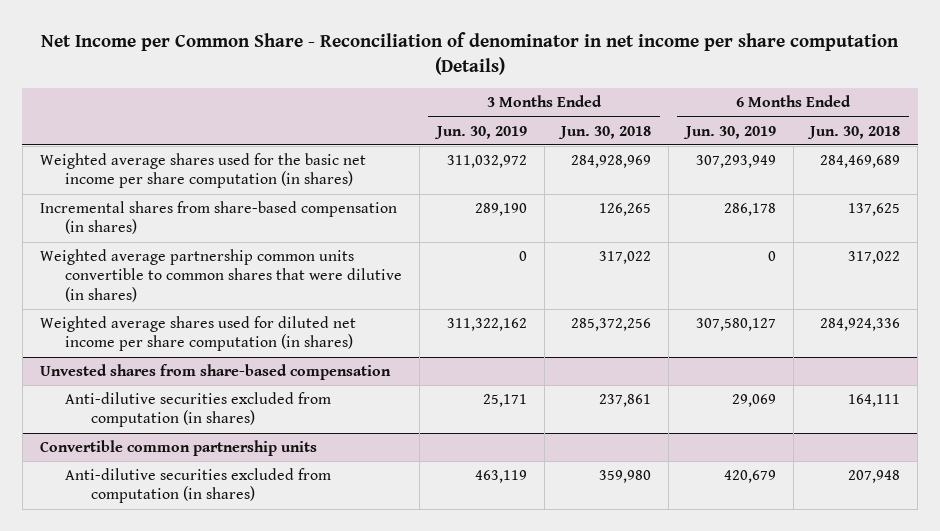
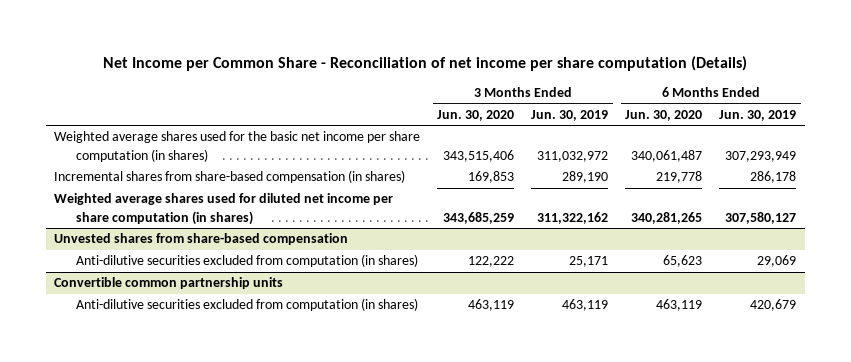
[40,32,899,76] Net Income per Common Share - Reconciliation of denominator in net income per share computation (Details) -> [103,55,748,71] Net Income per Common Share - Reconciliation of net income per share computation (Details)
[558,125,652,139] Jun. 30, 2018 -> none
[807,125,901,139] Jun. 30, 2018 -> none
none -> [437,110,515,122] Jun. 30, 2020
none -> [625,110,703,122] Jun. 30, 2020
[39,249,403,302] Weighted average partnership common units convertible to common shares that were dilutive (in shares) -> none

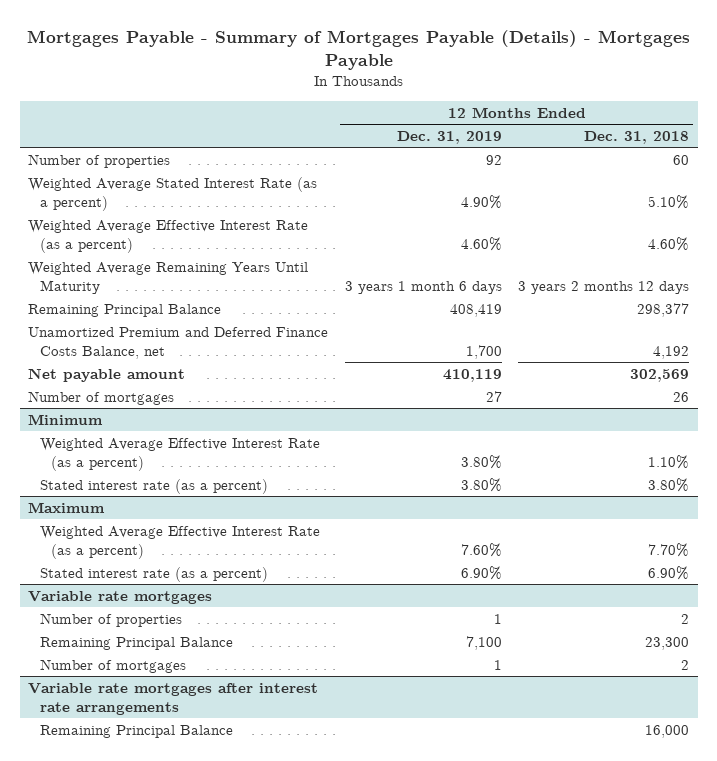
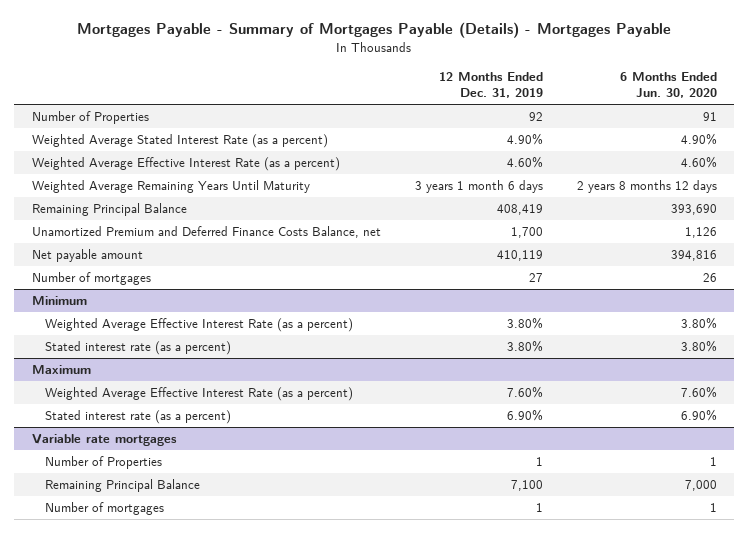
[584,130,690,144] Dec. 31, 2018 -> none
none -> [620,71,718,99] 6 Months Ended Jun. 30, 2020
[27,153,170,168] Number of properties -> [31,110,149,124] Number of Properties
[39,612,182,627] Number of properties -> [45,455,163,469] Number of Properties
[27,682,318,715] Variable rate mortgages after interest rate arrangements -> none
[39,724,233,738] Remaining Principal Balance -> none

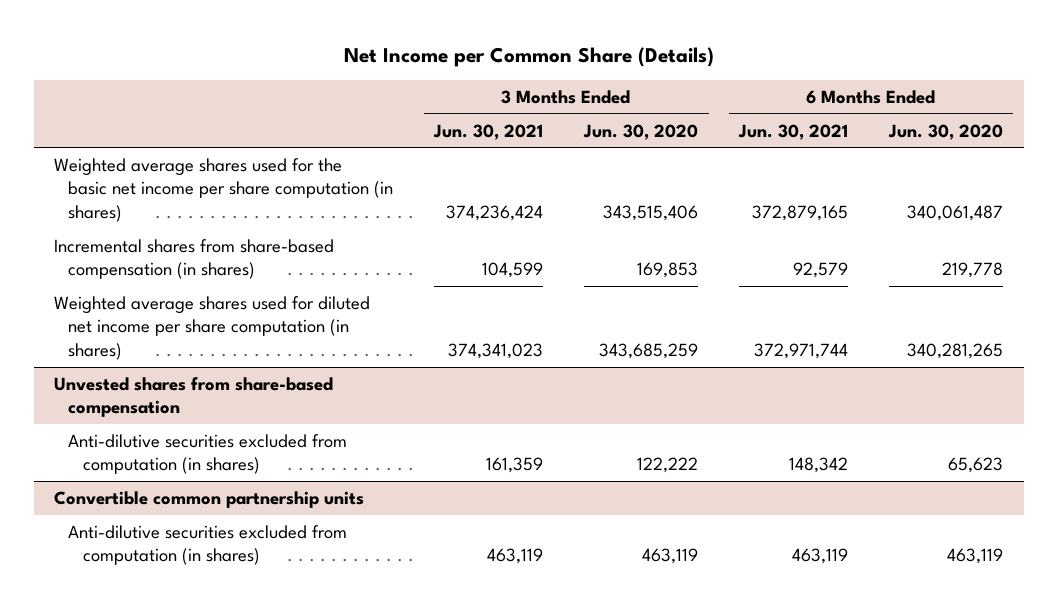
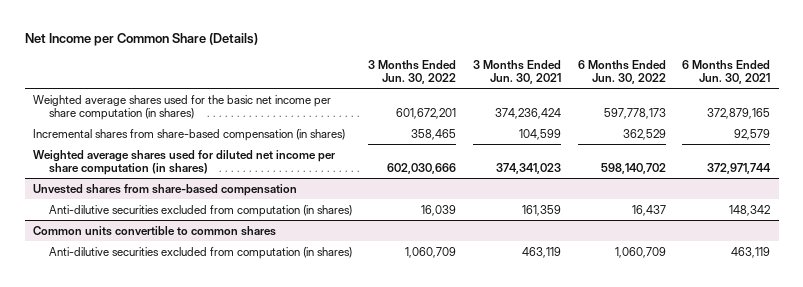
[583,123,699,140] Jun. 30, 2020 -> none
[888,123,1004,140] Jun. 30, 2020 -> none
none -> [368,59,457,85] 3 Months Ended Jun. 30, 2022
none -> [577,59,666,85] 6 Months Ended Jun. 30, 2022
[54,490,365,508] Convertible common partnership units -> [33,225,277,236] Common units convertible to common shares

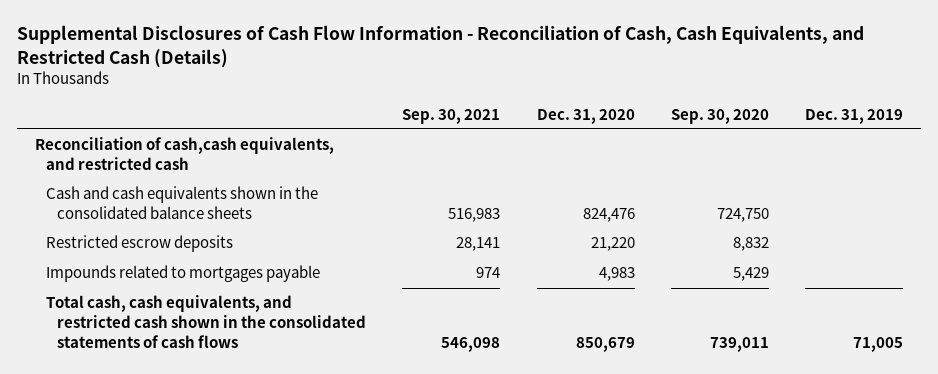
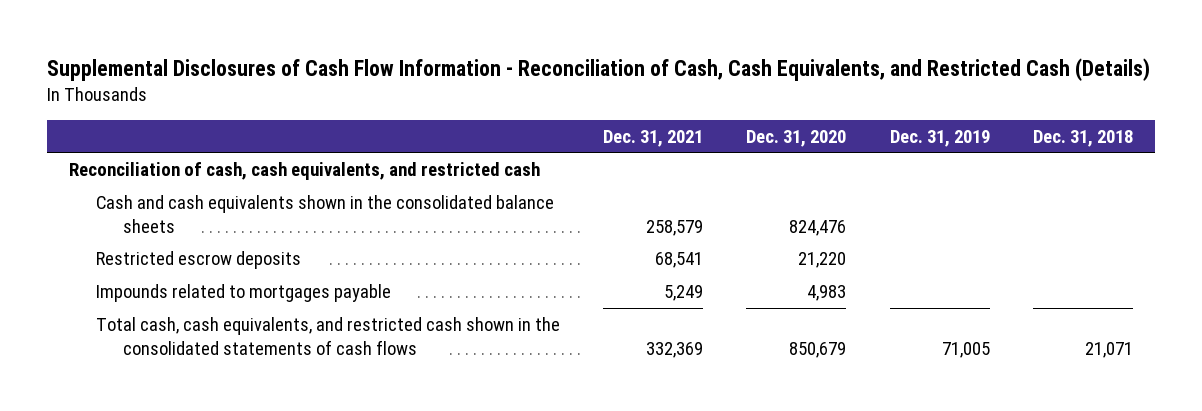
[402,108,501,124] Sep. 30, 2021 -> none
[670,108,769,124] Sep. 30, 2020 -> none
none -> [603,129,704,147] Dec. 31, 2021
none -> [1032,129,1133,147] Dec. 31, 2018
[34,137,334,171] Reconciliation of cash,cash equivalents, and restricted cash -> [68,161,540,180] Reconciliation of cash, cash equivalents, and restricted cash

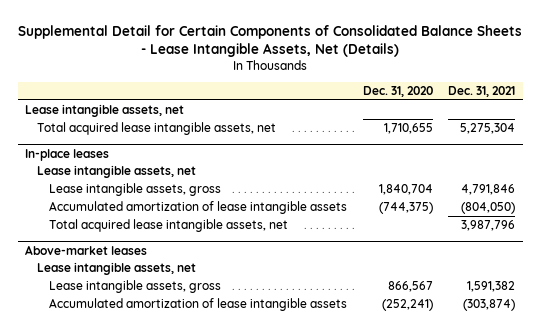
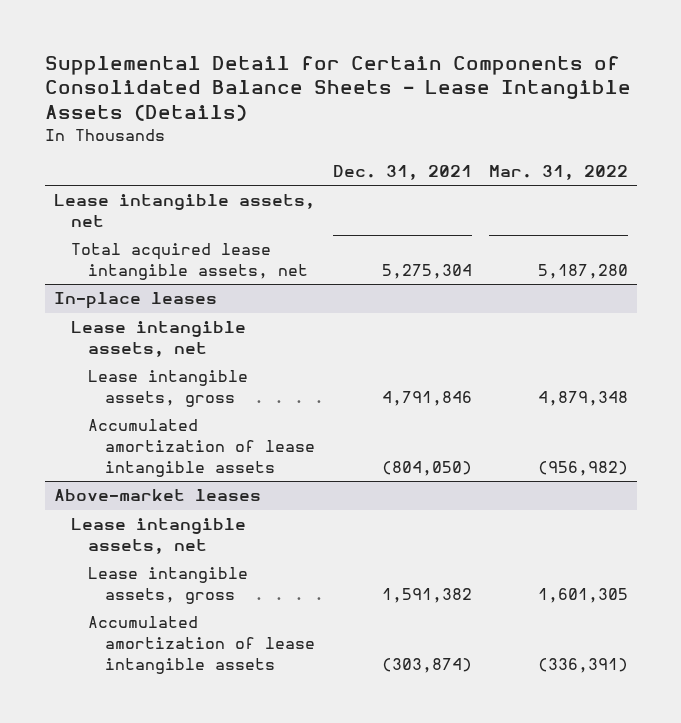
[18,24,523,58] Supplemental Detail for Certain Components of Consolidated Balance Sheets - Lease Intangible Assets, Net (Details) -> [44,55,631,122] Supplemental Detail for Certain Components of Consolidated Balance Sheets - Lease Intangible Assets (Details)
[362,85,433,97] Dec. 31, 2020 -> none
none -> [488,165,628,181] Mar. 31, 2022
[48,219,288,233] Total acquired lease intangible assets, net -> none

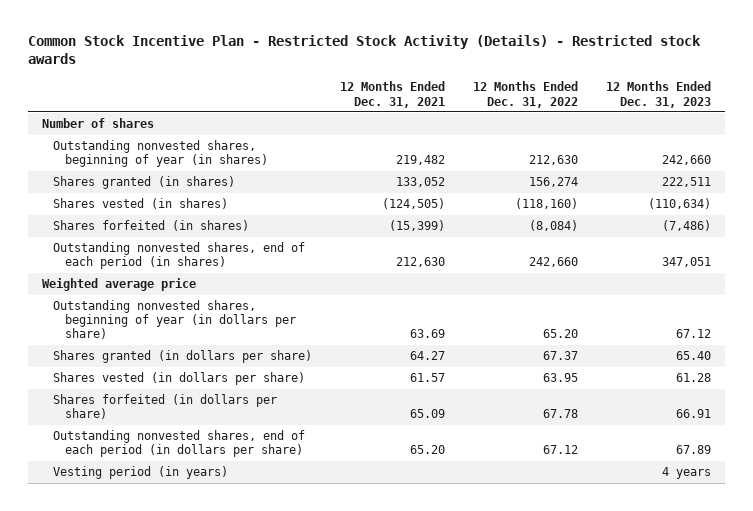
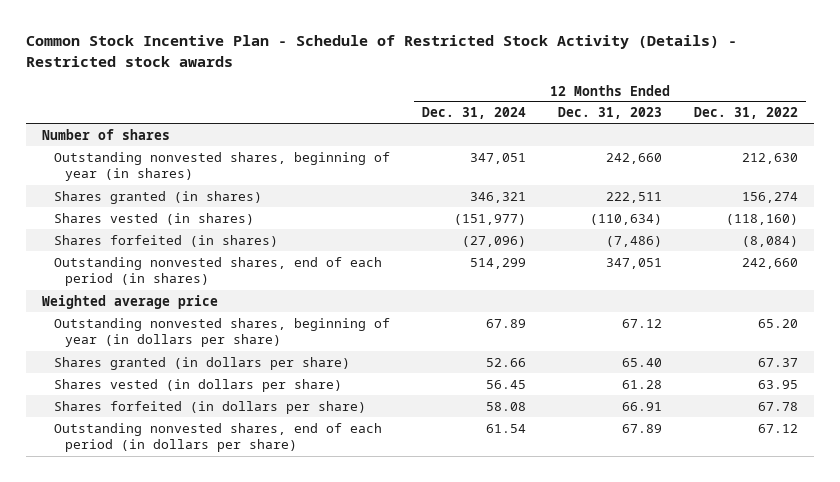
[27,35,701,65] Common Stock Incentive Plan - Restricted Stock Activity (Details) - Restricted stock awards -> [25,35,737,67] Common Stock Incentive Plan - Schedule of Restricted Stock Activity (Details) - Restricted stock awards
[340,81,446,108] 12 Months Ended Dec. 31, 2021 -> none
none -> [421,107,526,120] Dec. 31, 2024
[53,466,229,480] Vesting period (in years) -> none

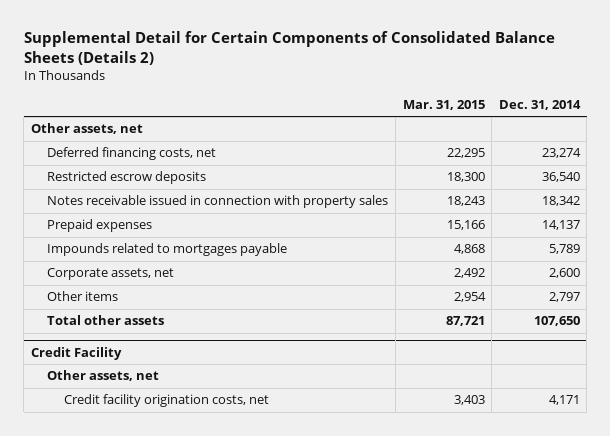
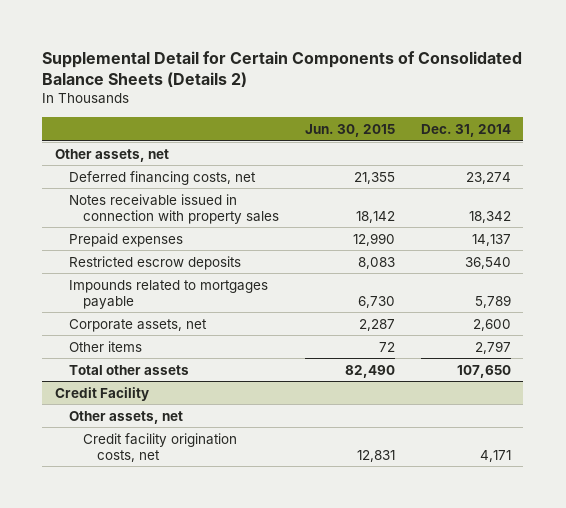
[402,100,485,111] Mar. 31, 2015 -> none
none -> [304,123,395,137] Jun. 30, 2015
[47,171,207,185] Restricted escrow deposits -> [69,255,242,270] Restricted escrow deposits

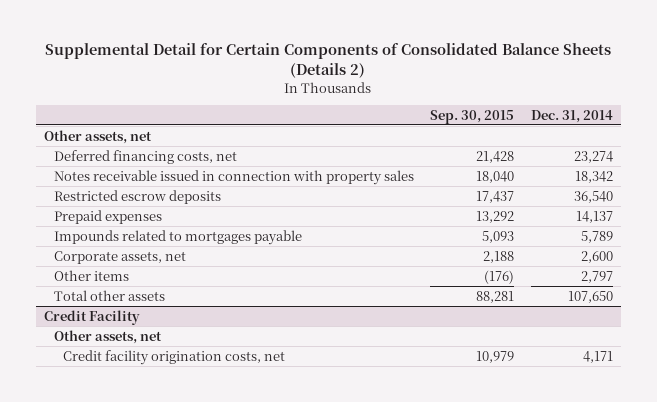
[304,123,395,137] Jun. 30, 2015 -> none
none -> [430,109,515,124] Sep. 30, 2015
[69,232,184,247] Prepaid expenses -> [53,209,162,224] Prepaid expenses

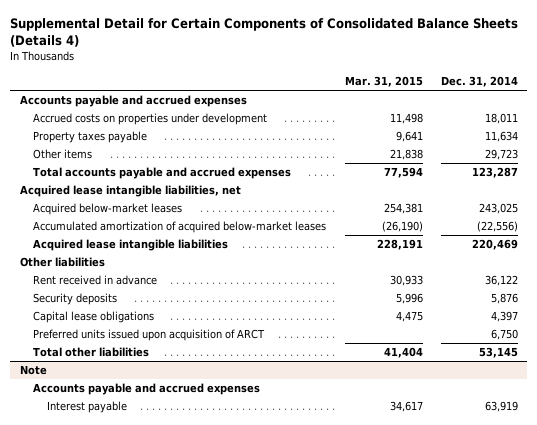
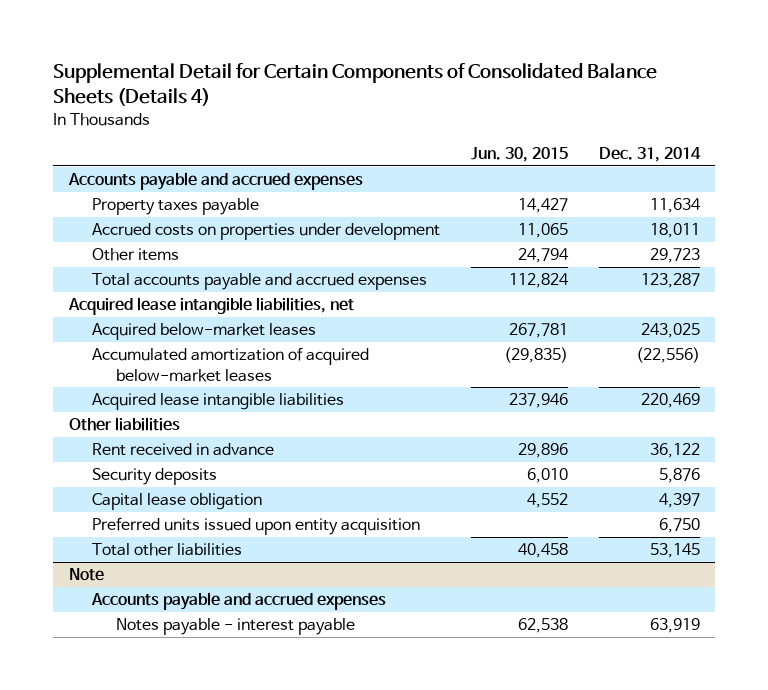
[344,75,423,87] Mar. 31, 2015 -> none
none -> [470,147,568,163] Jun. 30, 2015
[33,113,268,126] Accrued costs on properties under development -> [92,223,441,241] Accrued costs on properties under development
[33,311,155,324] Capital lease obligations -> [92,493,263,511] Capital lease obligation
[33,329,266,342] Preferred units issued upon acquisition of ARCT -> [92,517,421,536] Preferred units issued upon entity acquisition
[46,401,127,414] Interest payable -> [115,618,355,636] Notes payable - interest payable

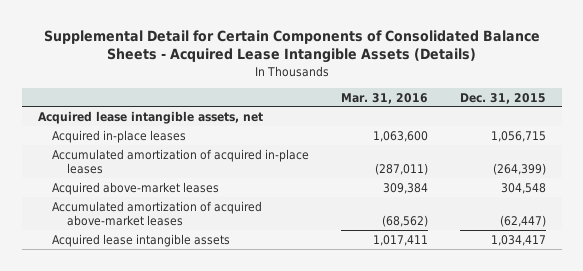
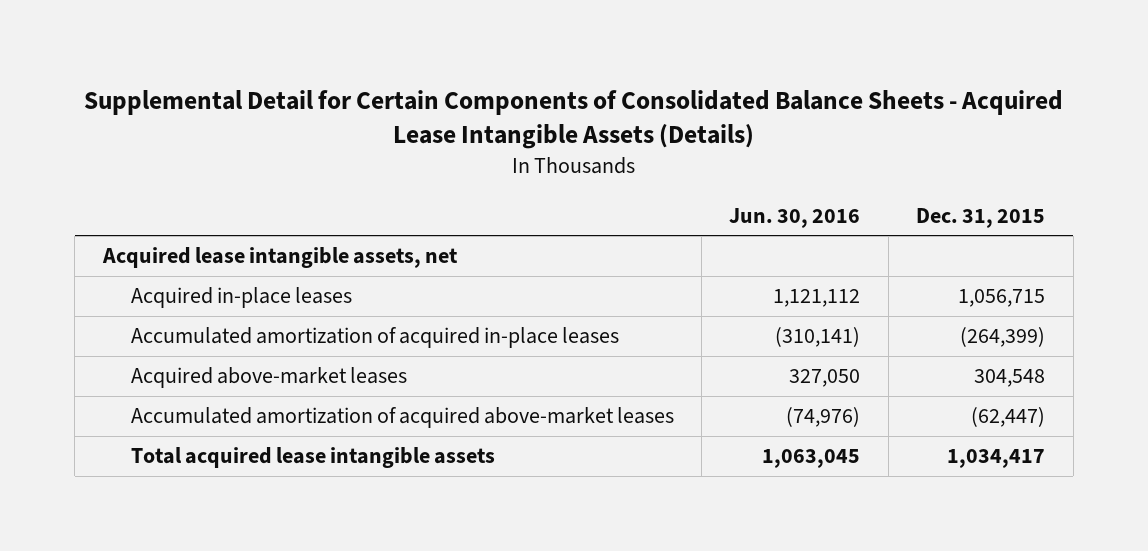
[340,92,428,104] Mar. 31, 2016 -> none
none -> [729,207,861,228] Jun. 30, 2016
[52,233,231,247] Acquired lease intangible assets -> [130,447,495,469] Total acquired lease intangible assets

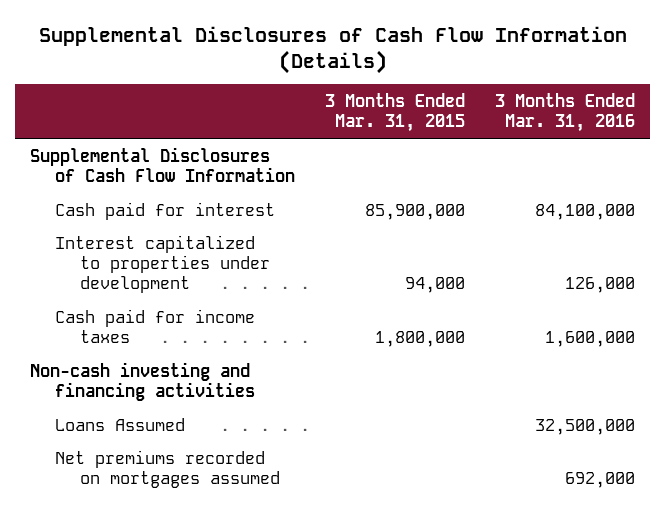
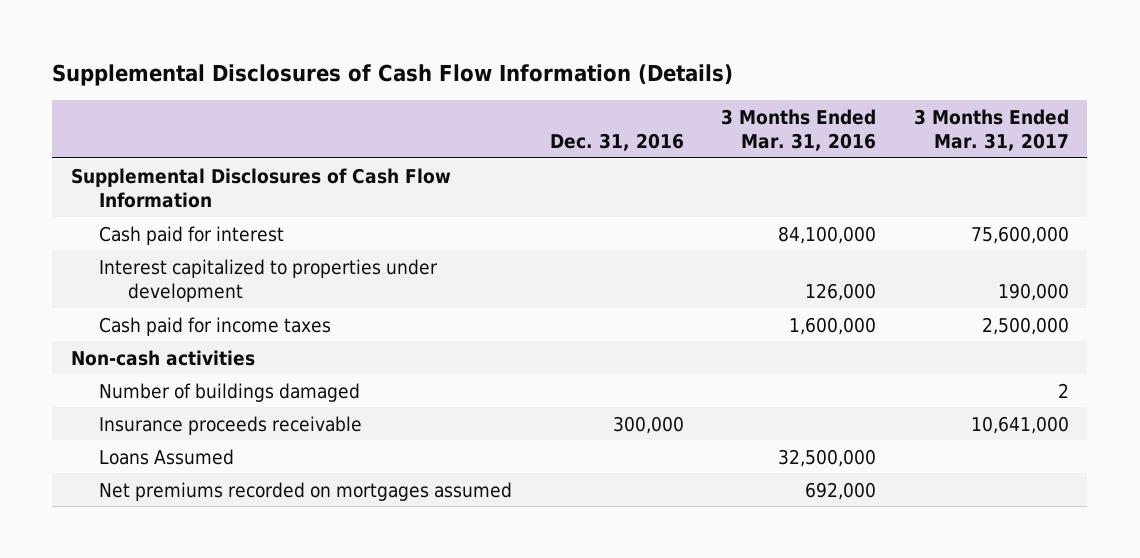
[325,92,466,133] 3 Months Ended Mar. 31, 2015 -> none
none -> [549,133,684,152] Dec. 31, 2016
none -> [913,108,1069,152] 3 Months Ended Mar. 31, 2017
[30,361,256,402] Non-cash investing and financing activities -> [70,349,255,366] Non-cash activities
none -> [99,382,361,402] Number of buildings damaged
none -> [99,415,363,435] Insurance proceeds receivable

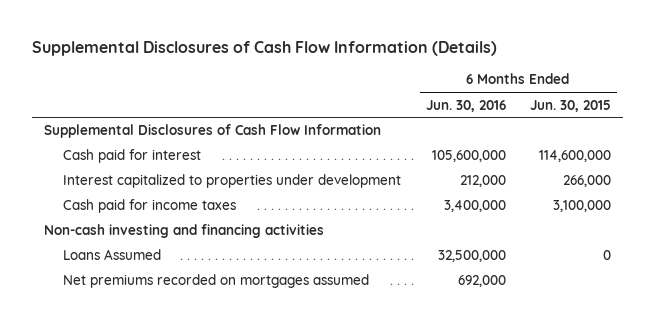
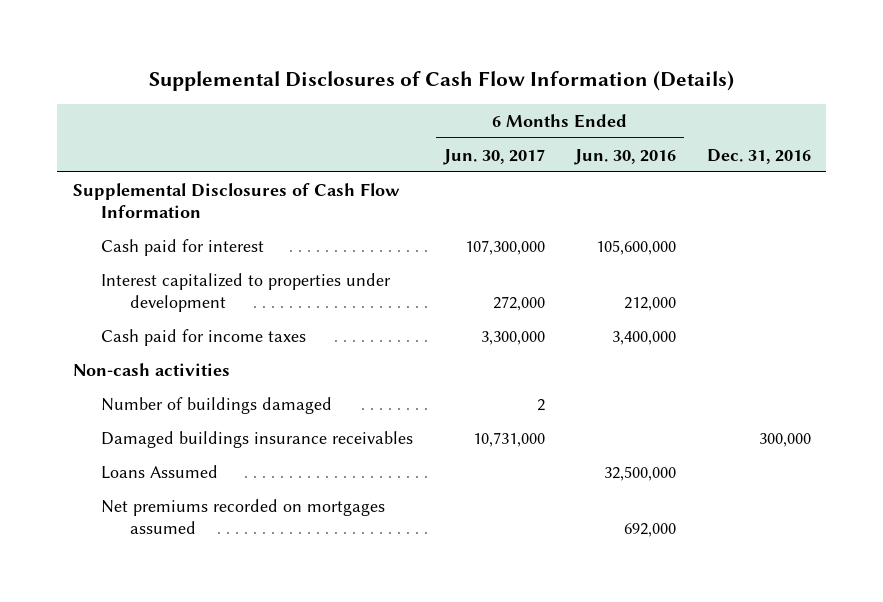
[530,99,612,112] Jun. 30, 2015 -> none
none -> [442,148,545,165] Jun. 30, 2017
none -> [706,148,811,164] Dec. 31, 2016
[44,224,325,239] Non-cash investing and financing activities -> [72,362,230,376] Non-cash activities
none -> [101,396,333,414] Number of buildings damaged
none -> [101,430,414,448] Damaged buildings insurance receivables

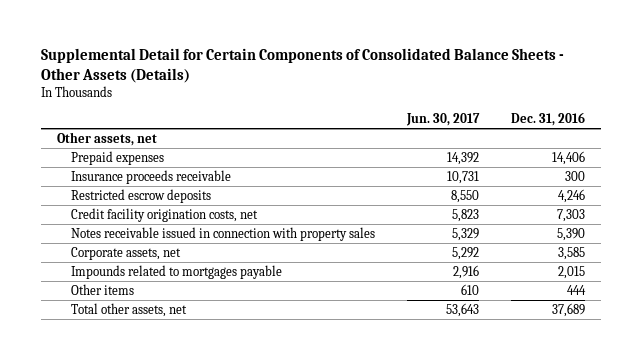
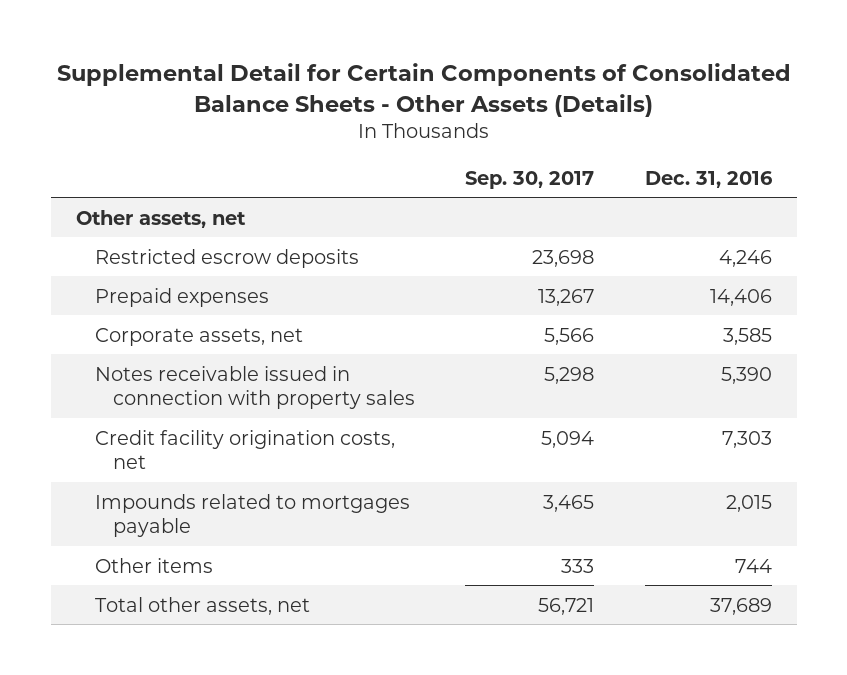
[406,113,481,127] Jun. 30, 2017 -> none
none -> [465,170,595,189] Sep. 30, 2017
[71,169,232,184] Insurance proceeds receivable -> none
[71,150,165,165] Prepaid expenses -> [94,287,269,307] Prepaid expenses
[71,226,376,241] Notes receivable issued in connection with property sales -> [94,365,416,410] Notes receivable issued in connection with property sales
[71,207,259,222] Credit facility origination costs, net -> [94,429,395,470] Credit facility origination costs, net
[566,284,586,295] 444 -> [734,558,772,573] 744

